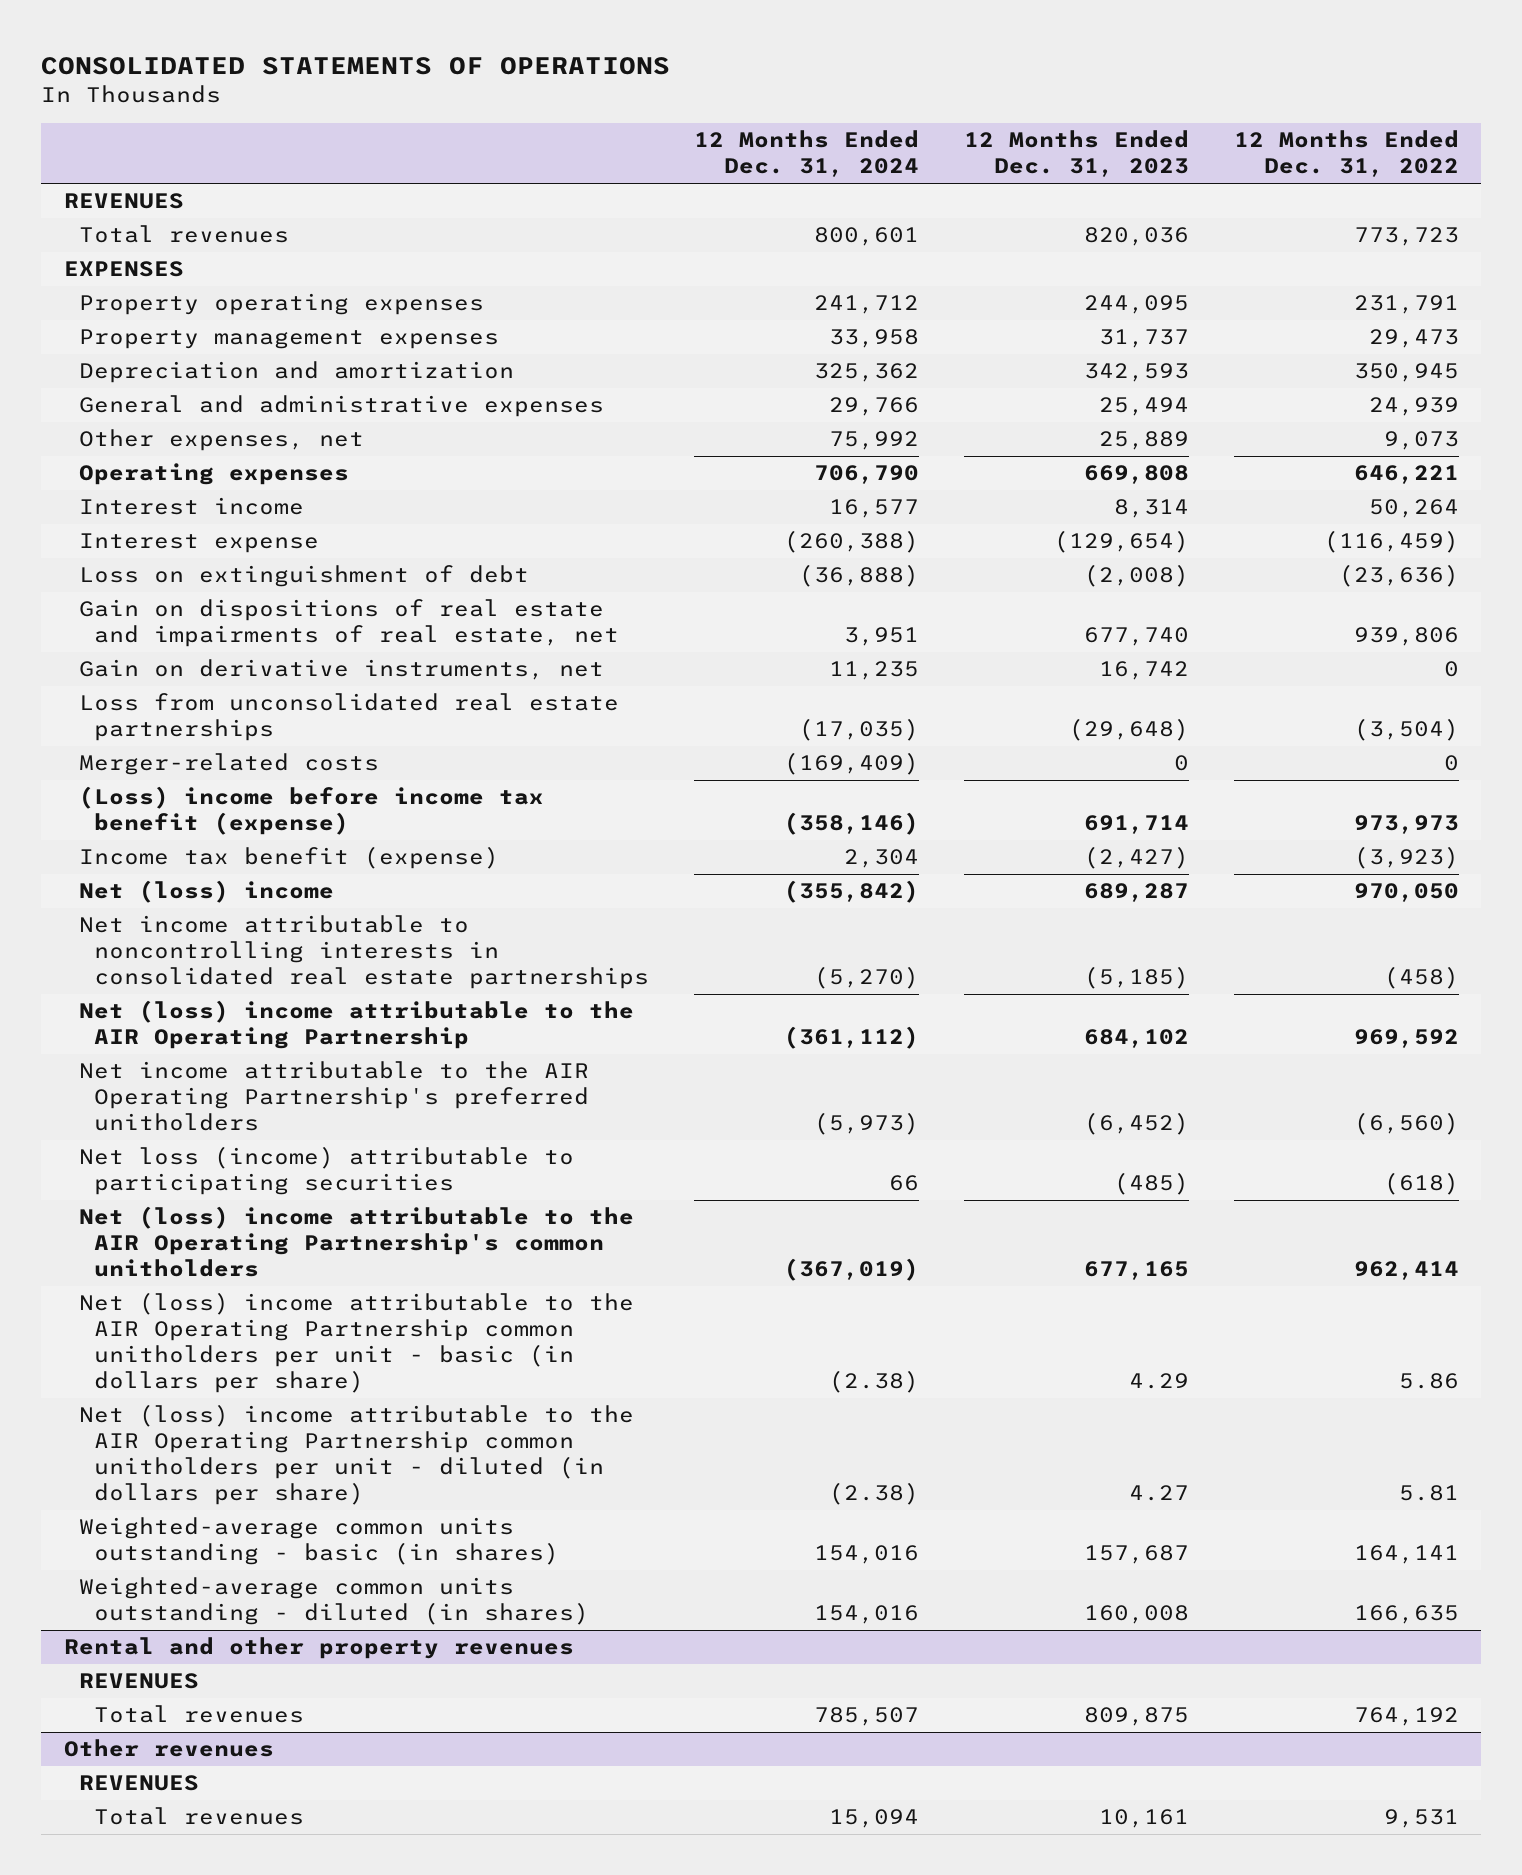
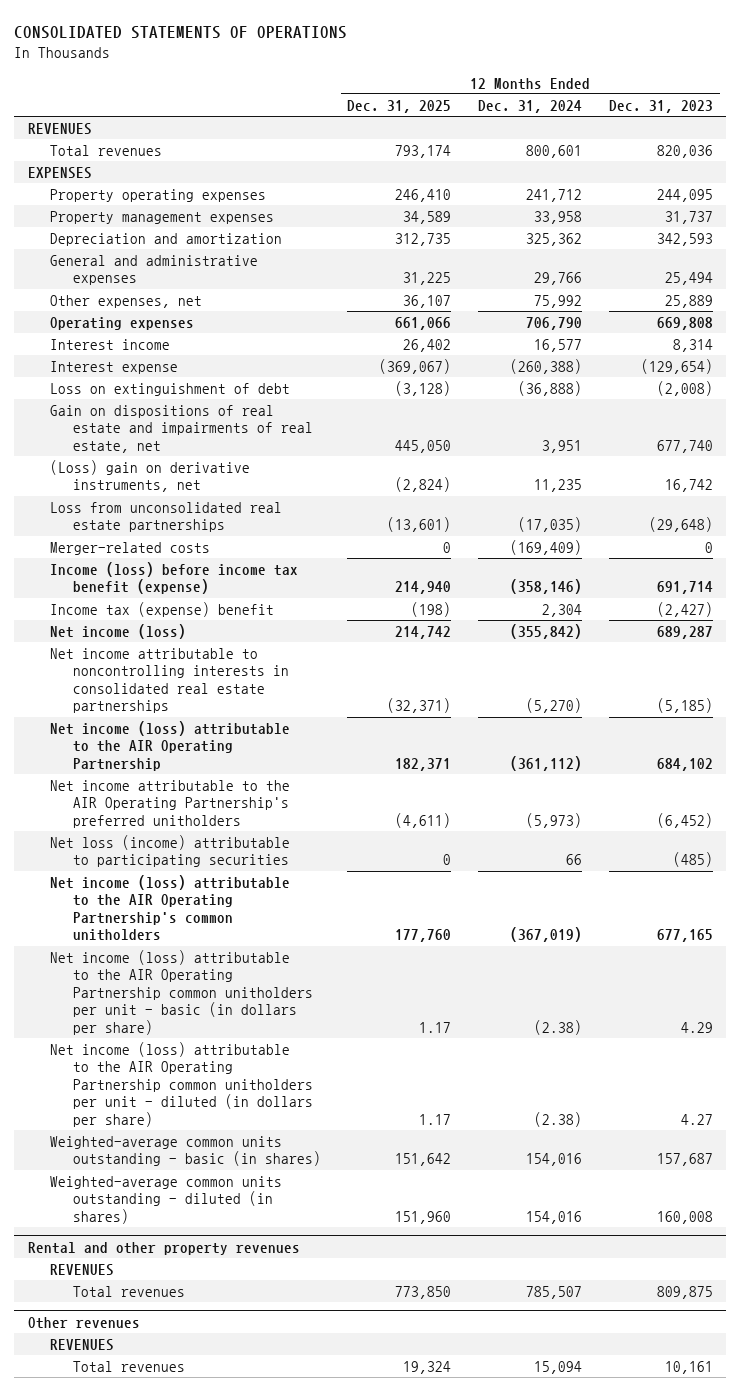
[1233,130,1459,178] 12 Months Ended Dec. 31, 2022 -> none
none -> [347,99,452,113] Dec. 31, 2025
[79,659,605,681] Gain on derivative instruments, net -> [50,459,251,493] (Loss) gain on derivative instruments, net
[79,786,545,836] (Loss) income before income tax benefit (expense) -> [50,561,299,595] Income (loss) before income tax benefit (expense)
[79,846,500,870] Income tax benefit (expense) -> [50,601,275,617] Income tax (expense) benefit
[79,880,335,904] Net (loss) income -> [50,623,187,639] Net income (loss)
[79,1000,635,1050] Net (loss) income attributable to the AIR Operating Partnership -> [50,720,291,771] Net income (loss) attributable to the AIR Operating Partnership
[79,1206,635,1278] Net (loss) income attributable to the AIR Operating Partnership's common unitholders -> [50,874,291,942] Net income (loss) attributable to the AIR Operating Partnership's common unitholders
[79,1292,635,1394] Net (loss) income attributable to the AIR Operating Partnership common unitholders per unit - basic (in dollars per share) -> [50,949,313,1035] Net income (loss) attributable to the AIR Operating Partnership common unitholders per unit - basic (in dollars per share)
[79,1404,635,1506] Net (loss) income attributable to the AIR Operating Partnership common unitholders per unit - diluted (in dollars per share) -> [50,1041,313,1127] Net income (loss) attributable to the AIR Operating Partnership common unitholders per unit - diluted (in dollars per share)

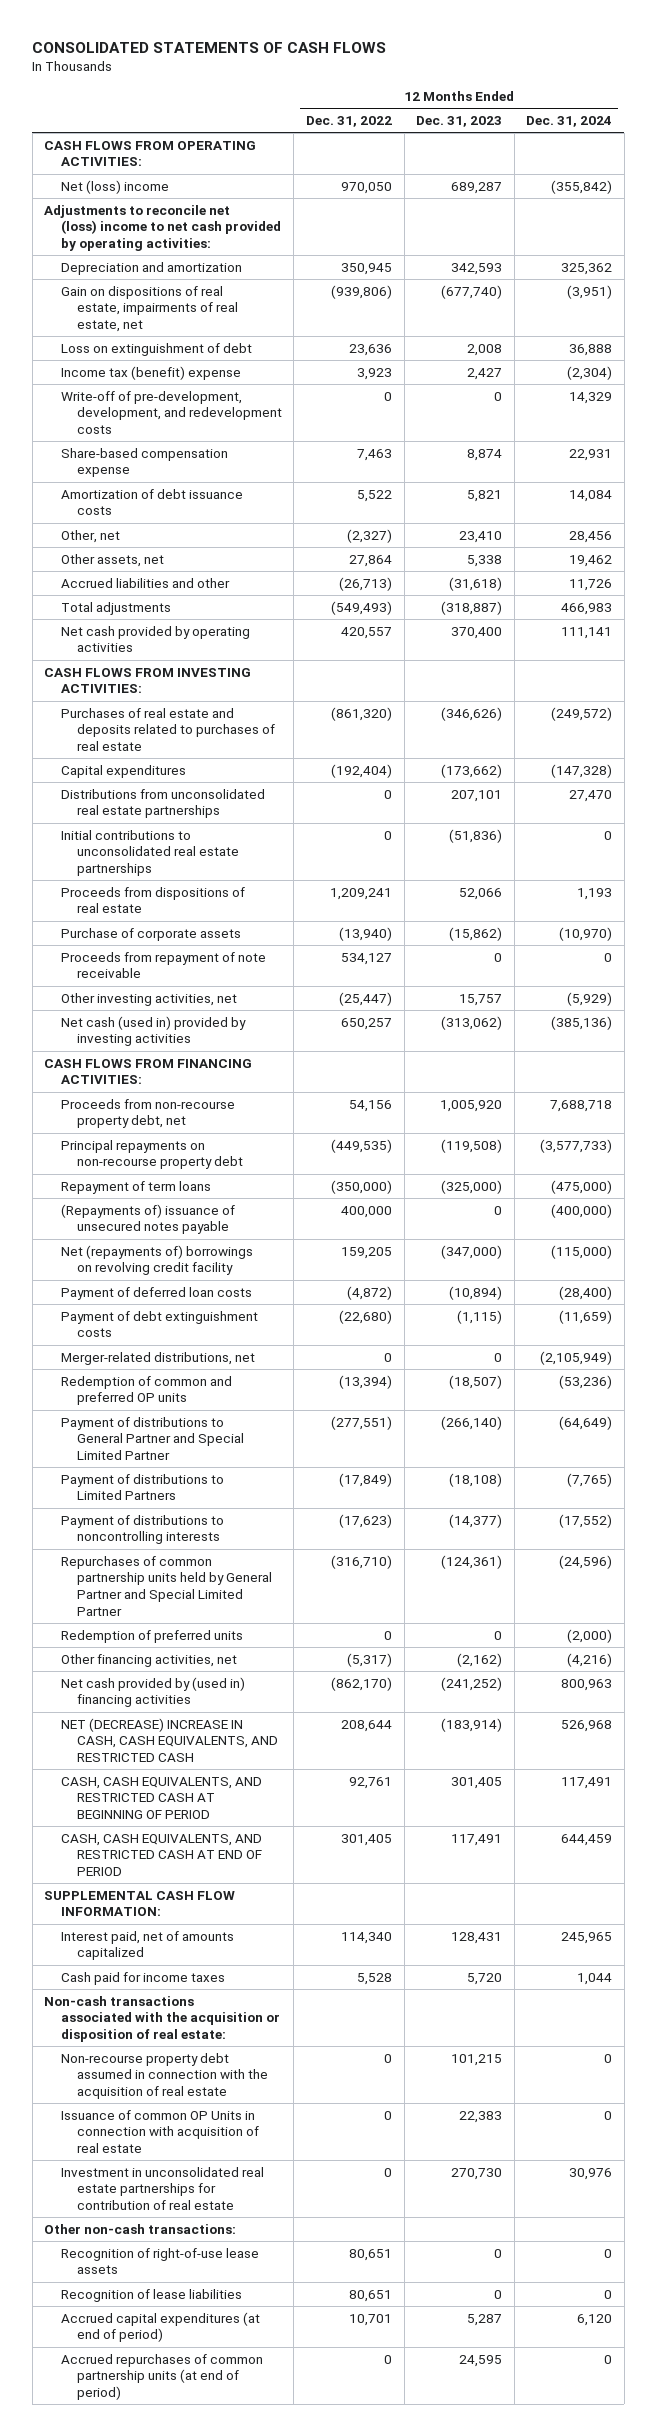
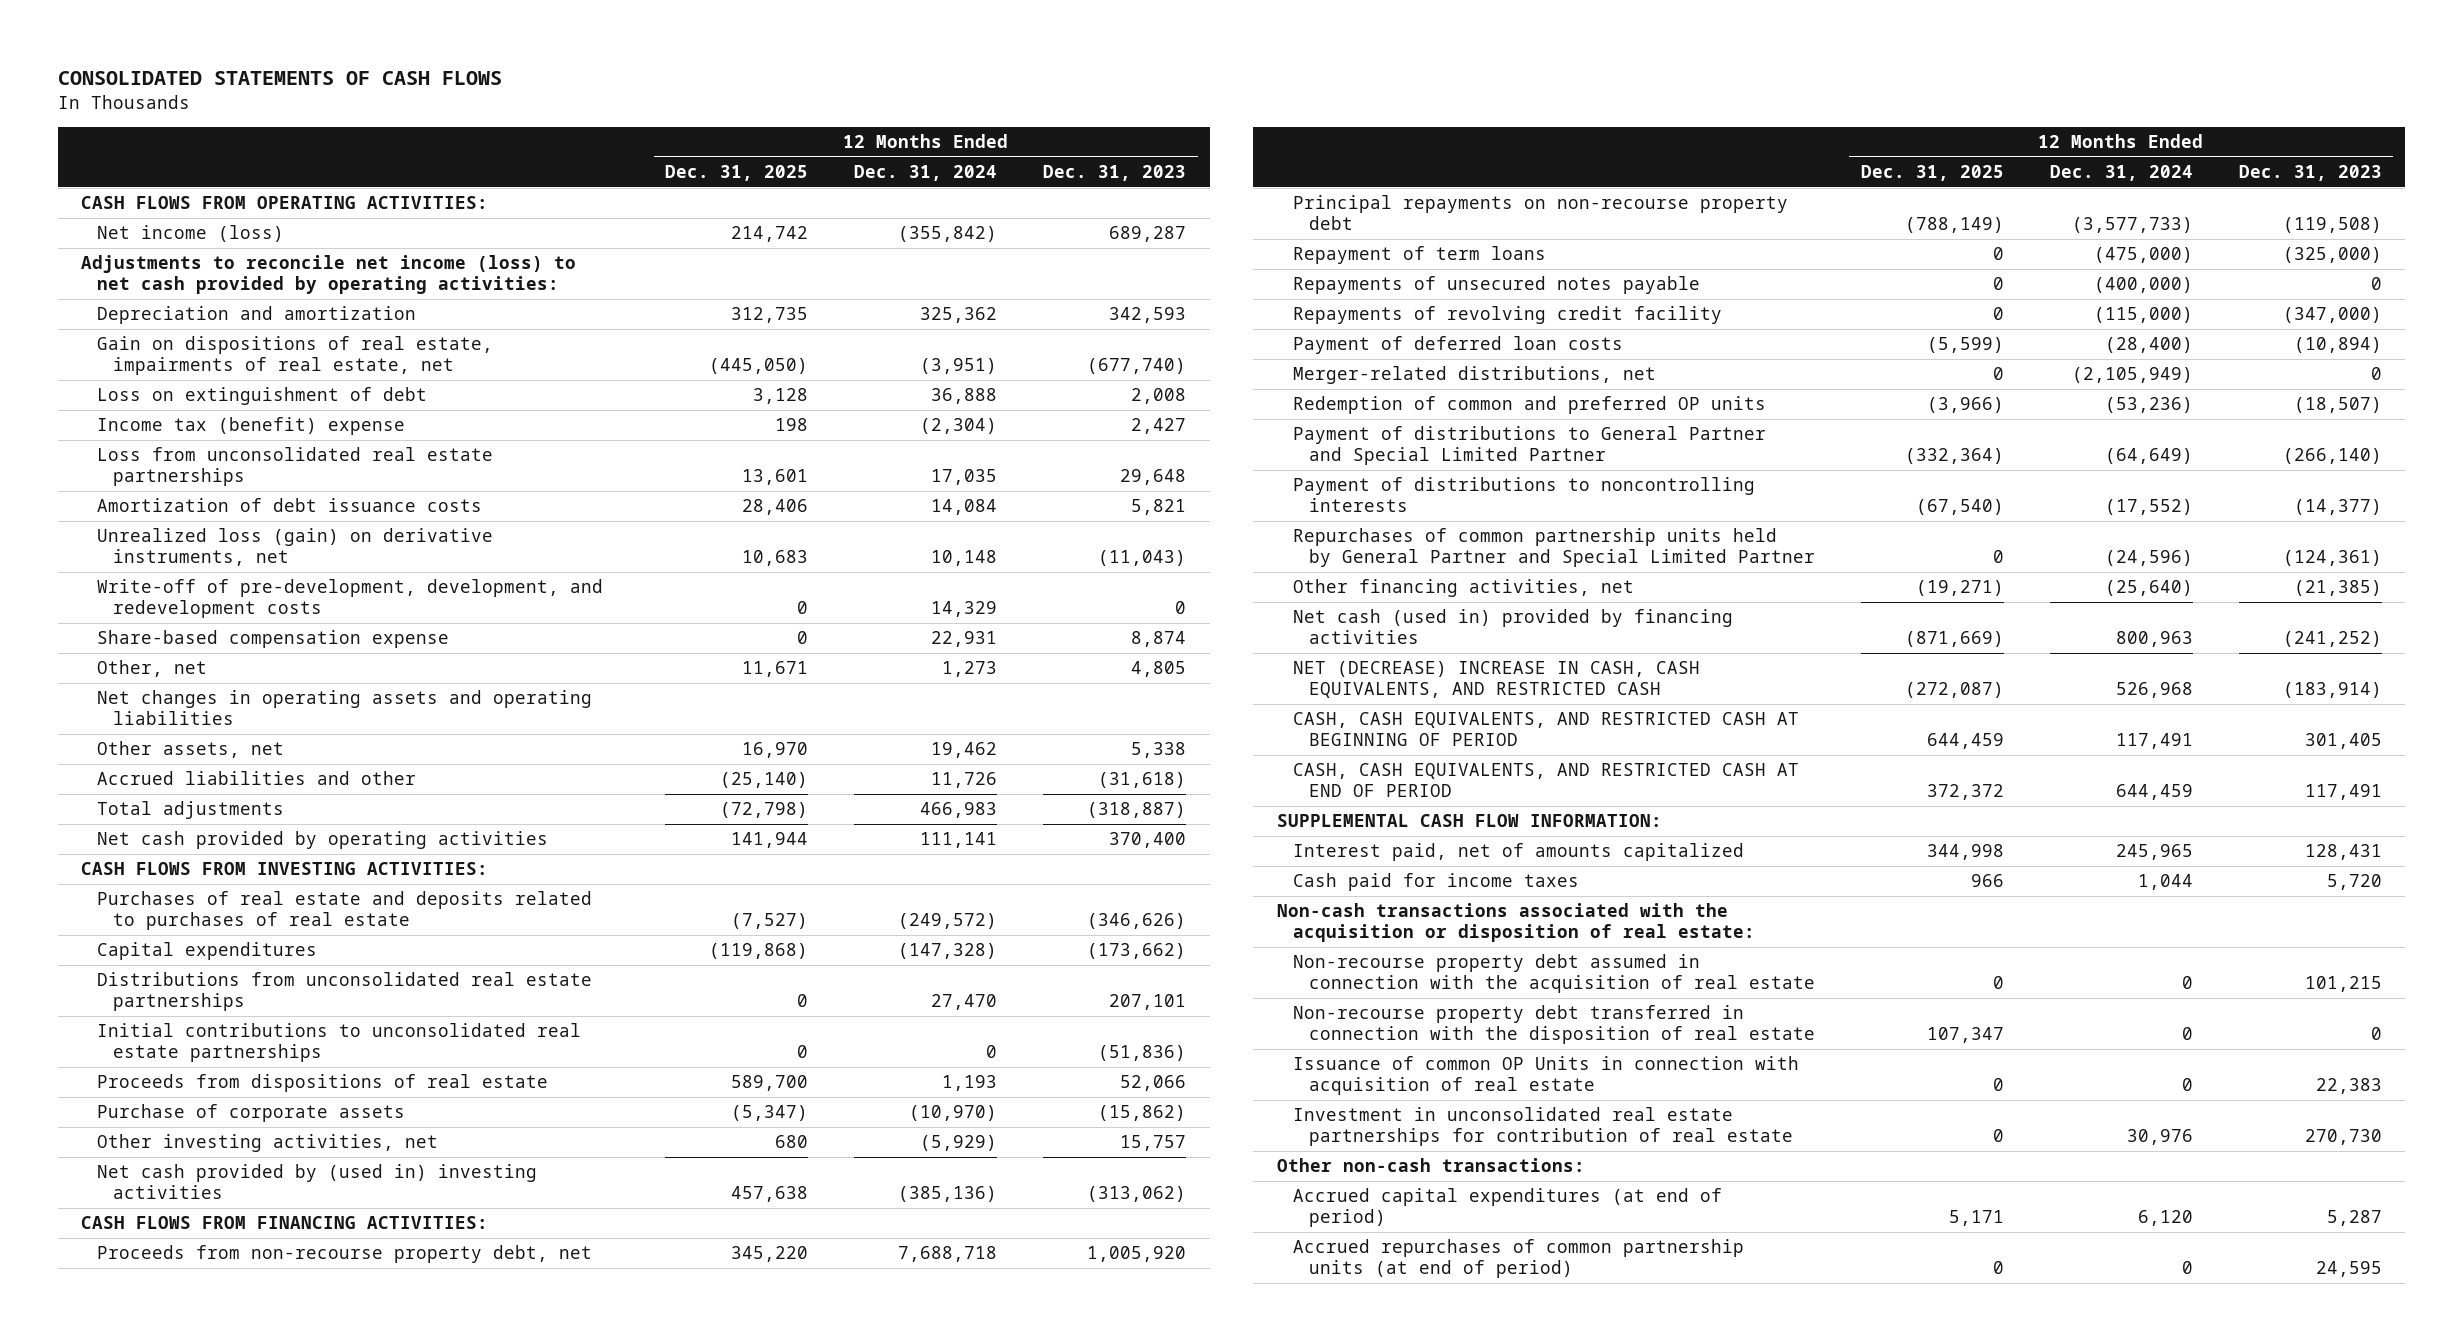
[305,115,392,127] Dec. 31, 2022 -> none
none -> [665,165,809,182] Dec. 31, 2025
[60,179,169,194] Net (loss) income -> [97,225,285,243] Net income (loss)
[44,204,281,252] Adjustments to reconcile net (loss) income to net cash provided by operating activities: -> [81,255,577,294] Adjustments to reconcile net income (loss) to net cash provided by operating activities:
none -> [97,447,494,486] Loss from unconsolidated real estate partnerships
[60,488,243,516] Amortization of debt issuance costs -> [97,498,483,513] Amortization of debt issuance costs
none -> [97,528,494,566] Unrealized loss (gain) on derivative instruments, net
[459,530,503,543] 23,410 -> [1131,661,1187,678] 4,805
[569,530,613,543] 28,456 -> [942,661,998,678] 1,273
none -> [97,690,593,725] Net changes in operating assets and operating liabilities
[60,951,266,979] Proceeds from repayment of note receivable -> none
[60,1015,246,1047] Net cash (used in) provided by investing activities -> [97,1164,538,1199] Net cash provided by (used in) investing activities
[60,1203,235,1235] (Repayments of) issuance of unsecured notes payable -> [1292,276,1700,295] Repayments of unsecured notes payable
[60,1244,253,1276] Net (repayments of) borrowings on revolving credit facility -> [1292,306,1722,325] Repayments of revolving credit facility
[60,1310,258,1338] Payment of debt extinguishment costs -> none
[60,1473,224,1501] Payment of distributions to Limited Partners -> none
[60,1629,243,1643] Redemption of preferred units -> none
[457,1652,503,1667] (2,162) -> [2293,580,2382,597] (21,385)
[567,1652,613,1667] (4,216) -> [2104,580,2193,597] (25,640)
[60,1676,245,1708] Net cash provided by (used in) financing activities -> [1292,609,1733,644] Net cash (used in) provided by financing activities
none -> [1292,1005,1815,1044] Non-recourse property debt transferred in connection with the disposition of real estate
[60,2247,259,2275] Recognition of right-of-use lease assets -> none
[60,2288,242,2302] Recognition of lease liabilities -> none

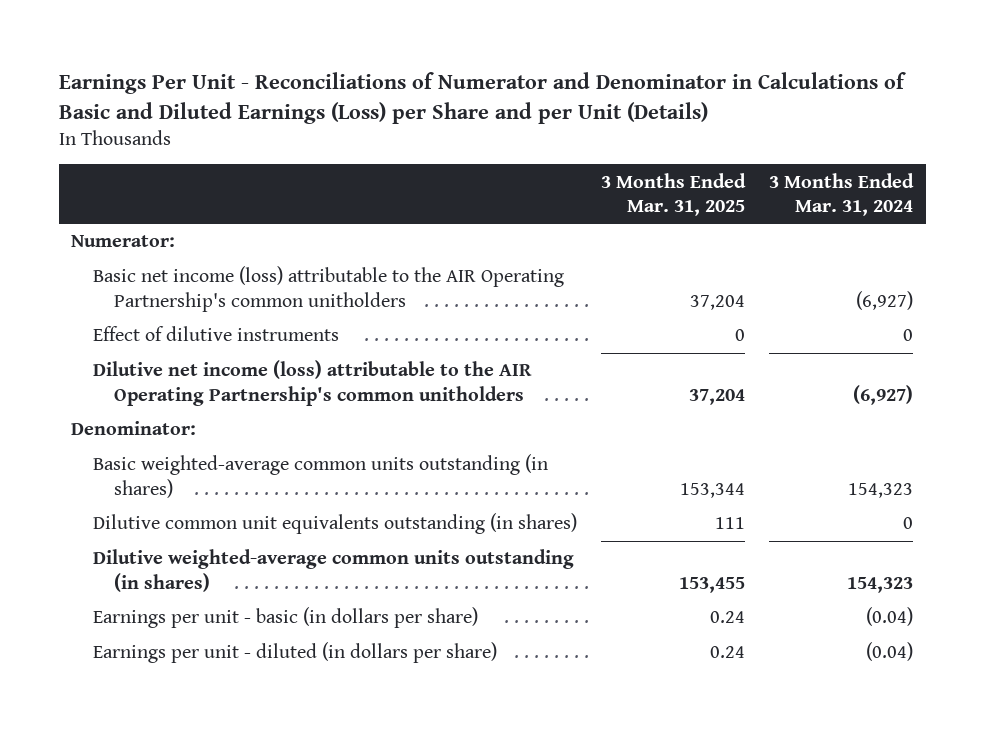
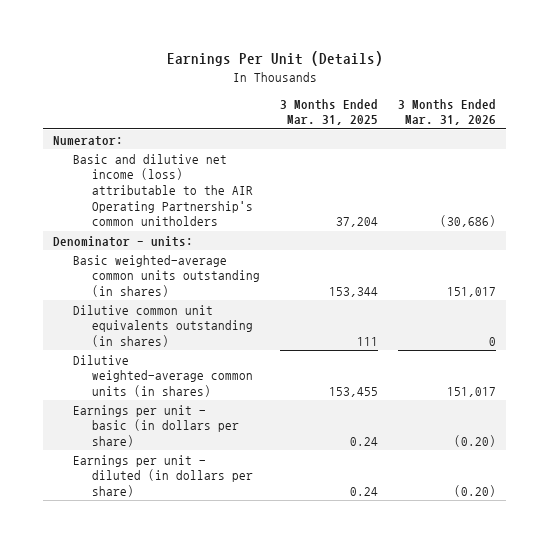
[59,71,907,124] Earnings Per Unit - Reconciliations of Numerator and Denominator in Calculations of Basic and Diluted Earnings (Loss) per Share and per Unit (Details) -> [166,51,383,67] Earnings Per Unit (Details)
[769,172,915,216] 3 Months Ended Mar. 31, 2024 -> none
none -> [398,98,497,126] 3 Months Ended Mar. 31, 2026
[92,326,339,342] Effect of dilutive instruments -> none
[92,360,532,406] Dilutive net income (loss) attributable to the AIR Operating Partnership's common unitholders -> none
[92,266,564,312] Basic net income (loss) attributable to the AIR Operating Partnership's common unitholders -> [72,153,254,227] Basic and dilutive net income (loss) attributable to the AIR Operating Partnership's common unitholders
[71,421,197,436] Denominator: -> [53,235,194,247] Denominator - units:
[92,549,574,592] Dilutive weighted-average common units outstanding (in shares) -> [72,354,254,398] Dilutive weighted-average common units (in shares)

